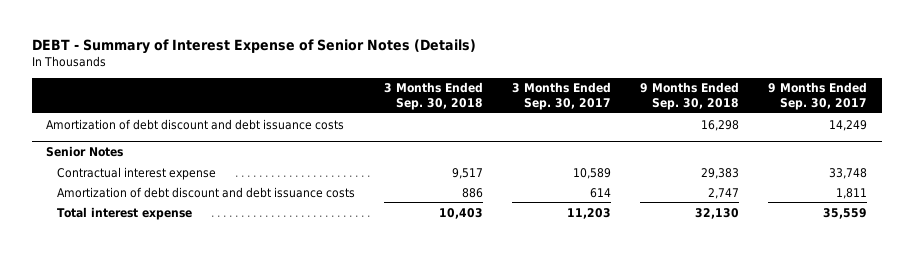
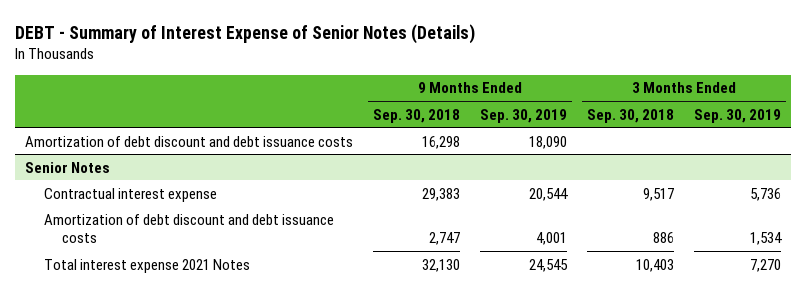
[512,82,612,110] 3 Months Ended Sep. 30, 2017 -> none
[768,82,868,110] 9 Months Ended Sep. 30, 2017 -> none
none -> [480,108,568,123] Sep. 30, 2019
none -> [693,108,781,123] Sep. 30, 2019
[56,206,192,220] Total interest expense -> [43,258,250,273] Total interest expense 2021 Notes

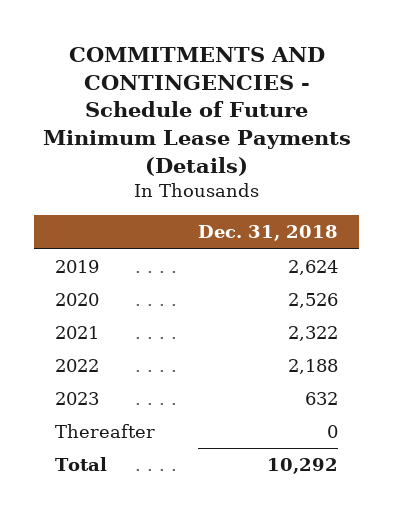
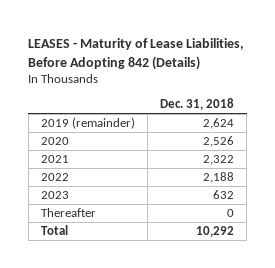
[42,46,351,177] COMMITMENTS AND CONTINGENCIES - Schedule of Future Minimum Lease Payments (Details) -> [28,37,245,70] LEASES - Maturity of Lease Liabilities, Before Adopting 842 (Details)
[55,260,100,274] 2019 -> [41,116,136,129] 2019 (remainder)

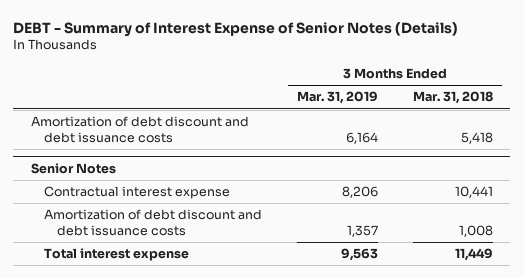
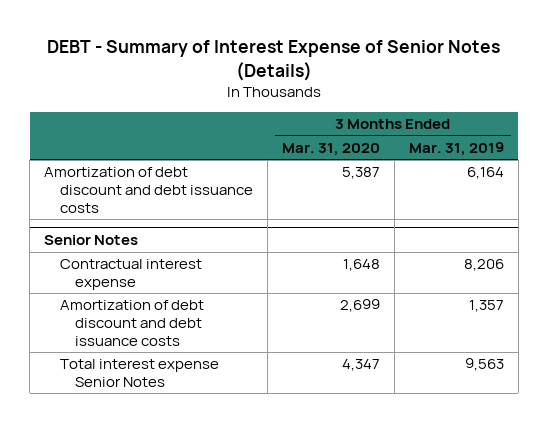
[412,91,493,105] Mar. 31, 2018 -> none
none -> [281,143,380,157] Mar. 31, 2020
[43,248,189,262] Total interest expense -> [59,359,219,388] Total interest expense Senior Notes

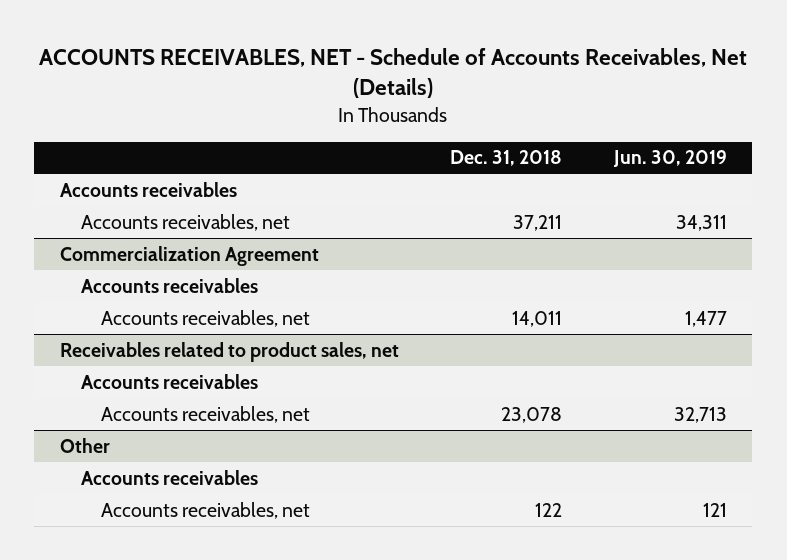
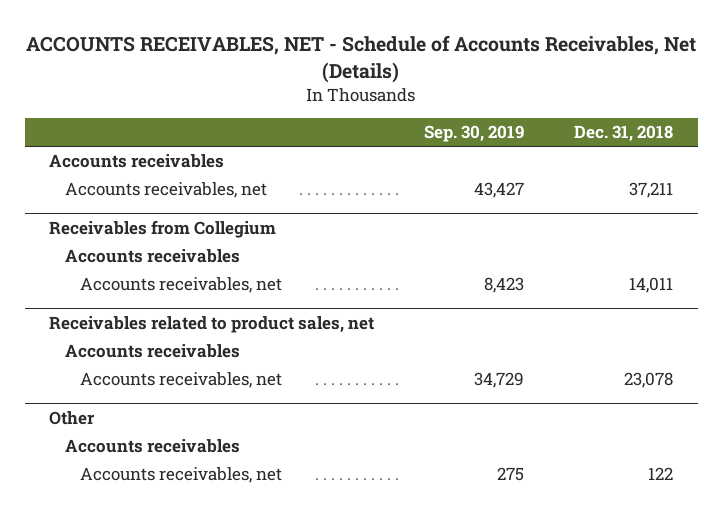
[612,150,727,168] Jun. 30, 2019 -> none
none -> [424,125,525,143] Sep. 30, 2019
[59,245,319,266] Commercialization Agreement -> [49,220,277,239] Receivables from Collegium

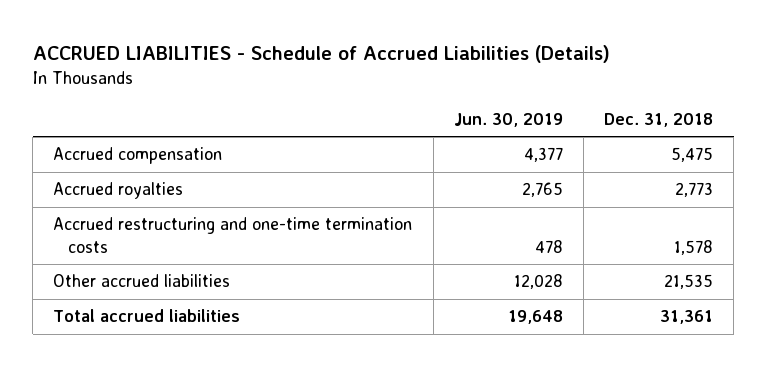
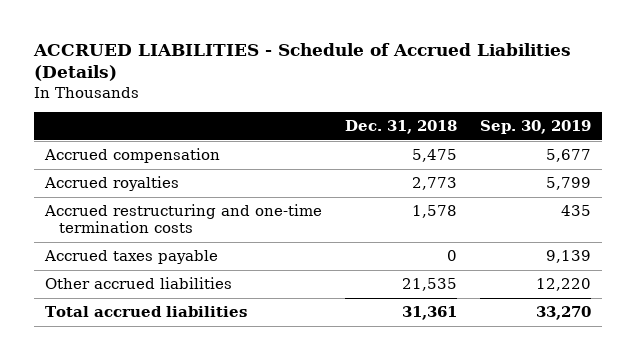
[453,112,563,127] Jun. 30, 2019 -> none
none -> [479,120,591,135] Sep. 30, 2019
none -> [44,250,219,265] Accrued taxes payable

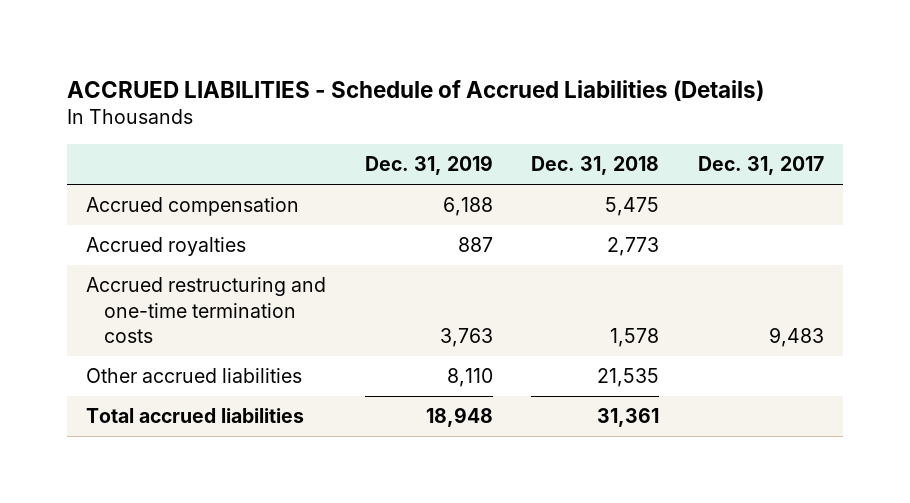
[479,120,591,135] Sep. 30, 2019 -> none
none -> [364,155,493,176] Dec. 31, 2019
none -> [697,156,824,176] Dec. 31, 2017
[44,250,219,265] Accrued taxes payable -> none

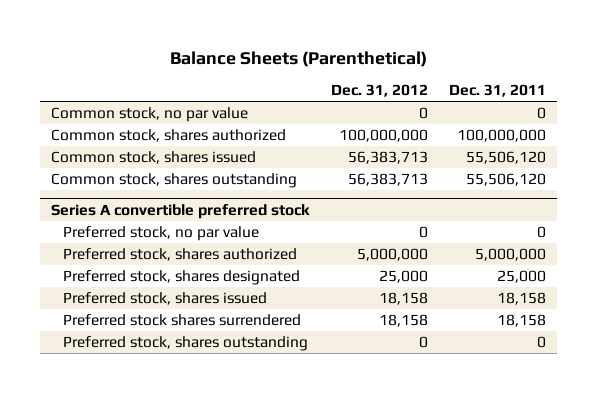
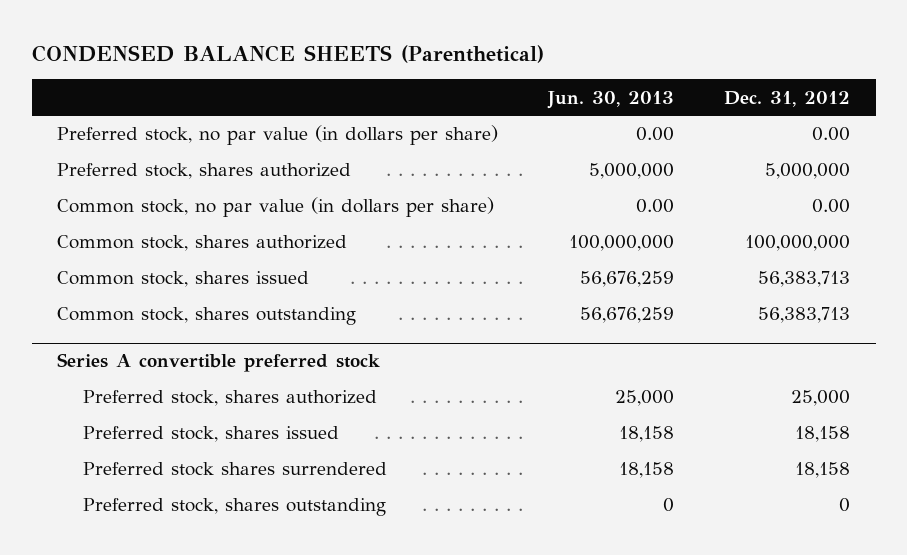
[169,50,427,67] Balance Sheets (Parenthetical) -> [31,44,544,63] CONDENSED BALANCE SHEETS (Parenthetical)
[449,84,547,98] Dec. 31, 2011 -> none
none -> [547,90,675,109] Jun. 30, 2013
none -> [56,125,498,146] Preferred stock, no par value (in dollars per share)
none -> [56,163,351,180] Preferred stock, shares authorized
[50,107,248,123] Common stock, no par value -> [56,197,494,218] Common stock, no par value (in dollars per share)
[418,107,428,120] 0 -> [812,199,851,214] 0.00
[62,226,259,242] Preferred stock, no par value -> none
[62,270,300,286] Preferred stock, shares designated -> none
[356,248,428,262] 5,000,000 -> [791,390,851,407] 25,000

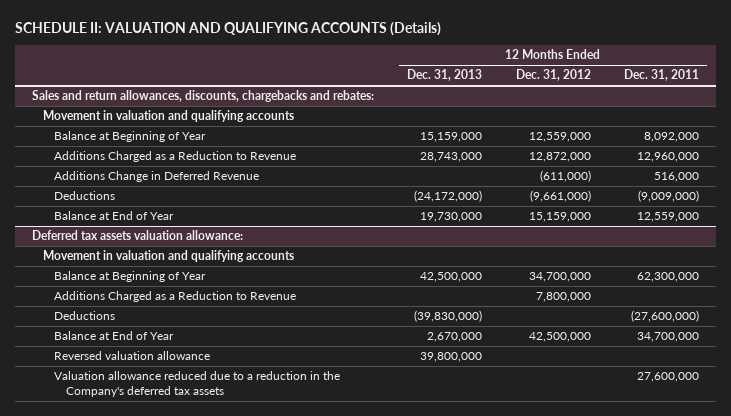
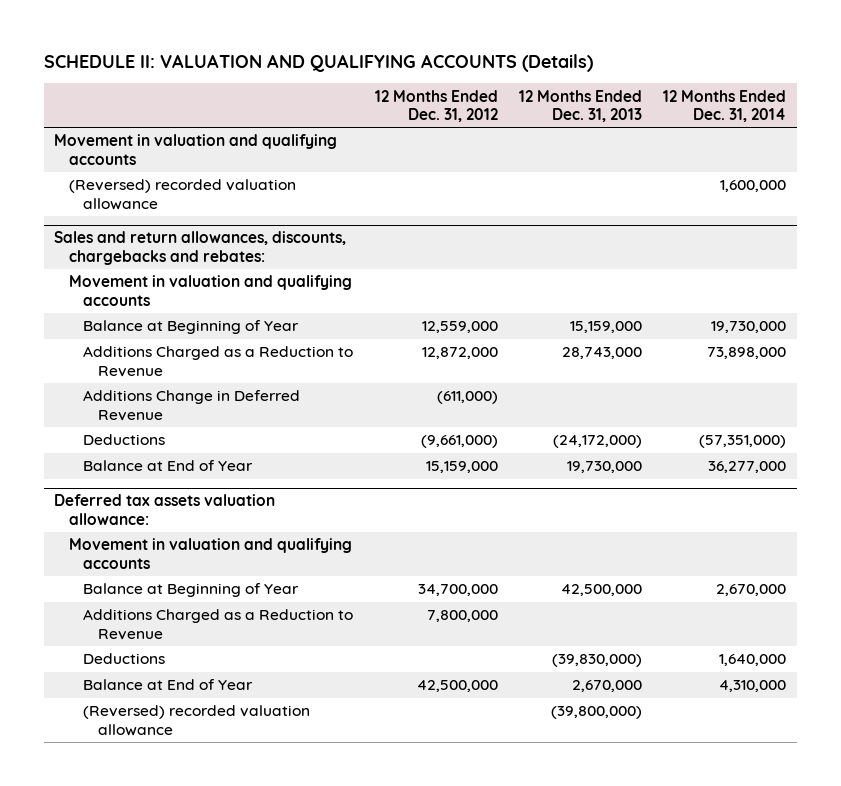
[624,69,700,82] Dec. 31, 2011 -> none
none -> [663,89,787,122] 12 Months Ended Dec. 31, 2014
none -> [54,134,338,165] Movement in valuation and qualifying accounts
none -> [68,179,296,210] (Reversed) recorded valuation allowance
[54,371,341,398] Valuation allowance reduced due to a reduction in the Company's deferred tax assets -> none
[54,351,211,361] Reversed valuation allowance -> [83,705,311,736] (Reversed) recorded valuation allowance
[420,352,483,363] 39,800,000 -> [550,706,642,720] (39,800,000)

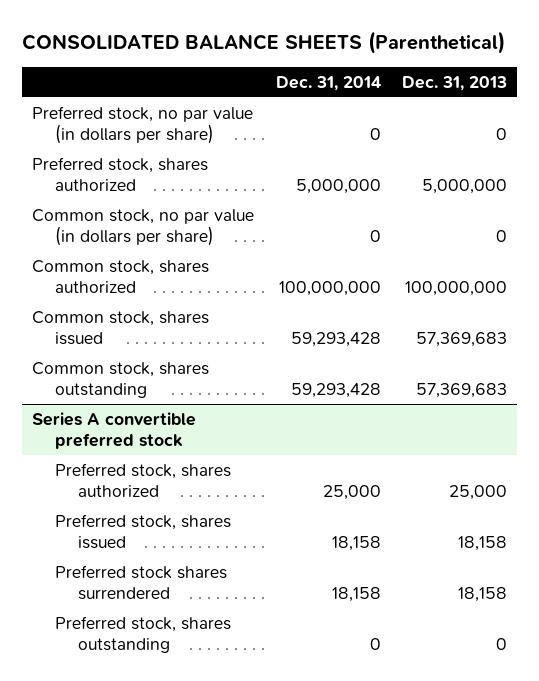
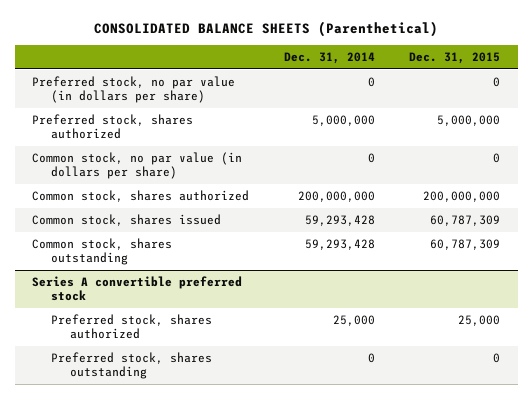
[401,75,507,91] Dec. 31, 2013 -> none
none -> [409,52,501,65] Dec. 31, 2015
[278,280,381,296] 100,000,000 -> [297,191,375,203] 200,000,000
[55,513,232,549] Preferred stock, shares issued -> none
[55,564,228,600] Preferred stock shares surrendered -> none

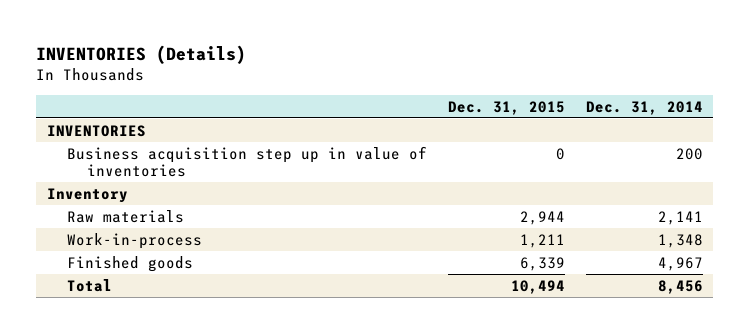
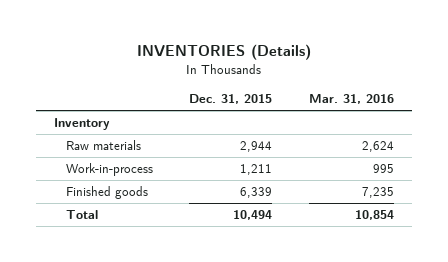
[585,100,703,115] Dec. 31, 2014 -> none
none -> [308,94,394,105] Mar. 31, 2016
[46,124,146,137] INVENTORIES -> none
[66,145,427,177] Business acquisition step up in value of inventories -> none

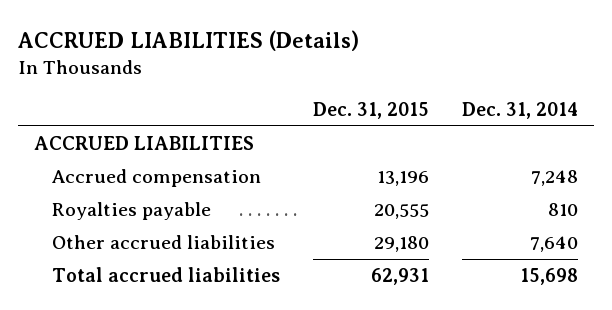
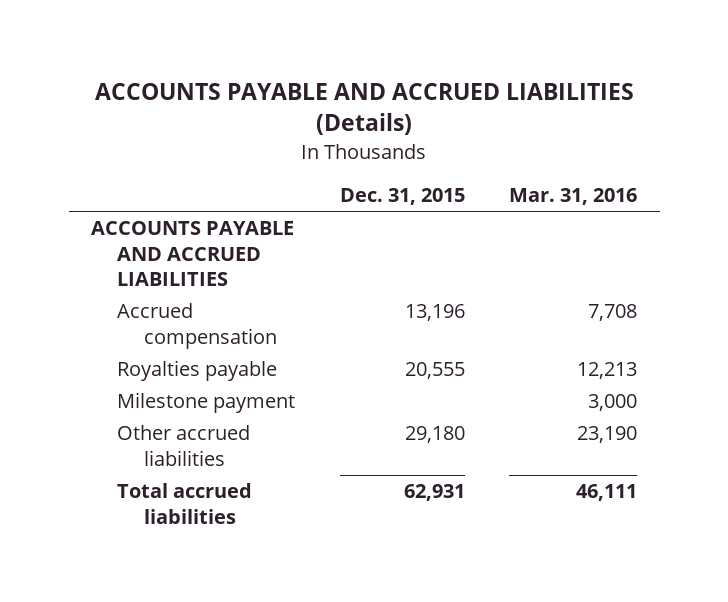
[17,29,359,51] ACCRUED LIABILITIES (Details) -> [95,82,635,136] ACCOUNTS PAYABLE AND ACCRUED LIABILITIES (Details)
[461,102,578,120] Dec. 31, 2014 -> none
none -> [509,188,638,206] Mar. 31, 2016
[34,136,255,151] ACCRUED LIABILITIES -> [90,221,294,287] ACCOUNTS PAYABLE AND ACCRUED LIABILITIES
none -> [117,392,296,414] Milestone payment

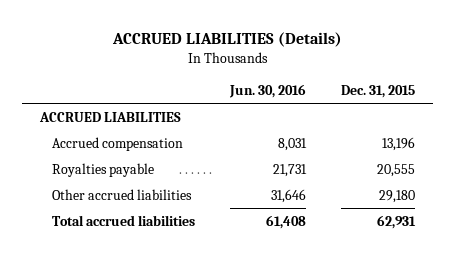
[95,82,635,136] ACCOUNTS PAYABLE AND ACCRUED LIABILITIES (Details) -> [111,32,342,48] ACCRUED LIABILITIES (Details)
[509,188,638,206] Mar. 31, 2016 -> none
none -> [229,84,307,99] Jun. 30, 2016
[90,221,294,287] ACCOUNTS PAYABLE AND ACCRUED LIABILITIES -> [39,111,182,122] ACCRUED LIABILITIES
[117,392,296,414] Milestone payment -> none

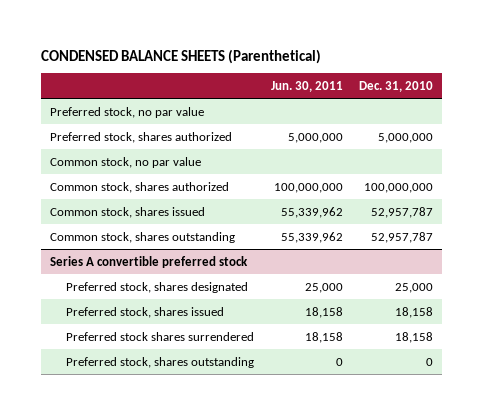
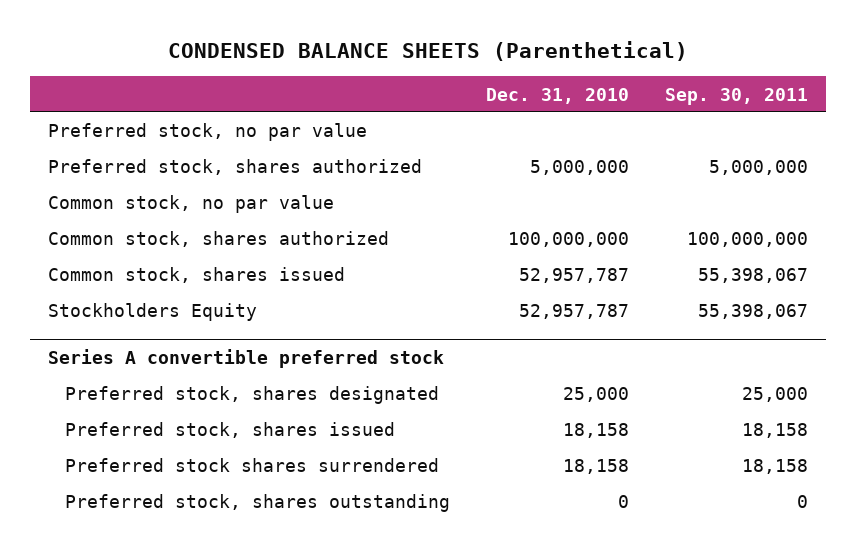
[270,80,343,92] Jun. 30, 2011 -> none
none -> [665,87,809,105] Sep. 30, 2011
[49,231,235,243] Common stock, shares outstanding -> [47,303,257,322] Stockholders Equity

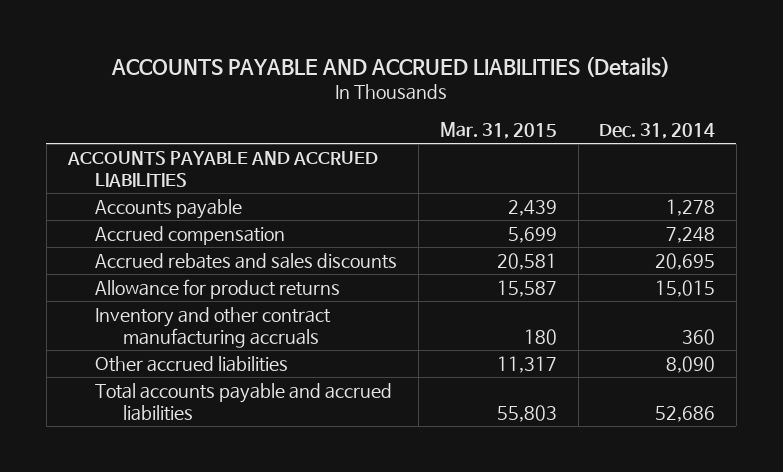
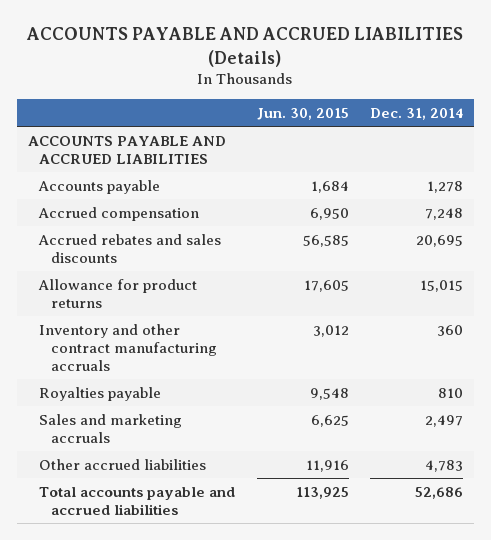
[439,122,557,140] Mar. 31, 2015 -> none
none -> [256,107,349,120] Jun. 30, 2015
none -> [39,386,162,401] Royalties payable
none -> [39,413,183,443] Sales and marketing accruals
[666,355,716,373] 8,090 -> [425,459,464,472] 4,783

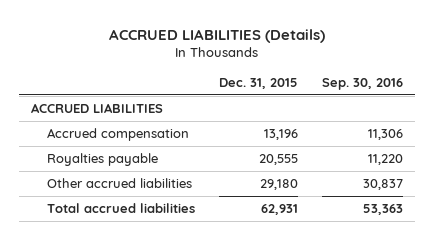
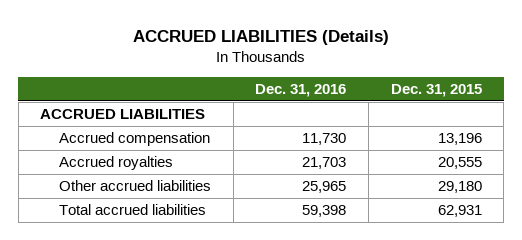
[322,78,404,91] Sep. 30, 2016 -> none
none -> [255,83,347,97] Dec. 31, 2016
[47,152,159,166] Royalties payable -> [59,156,174,171] Accrued royalties

